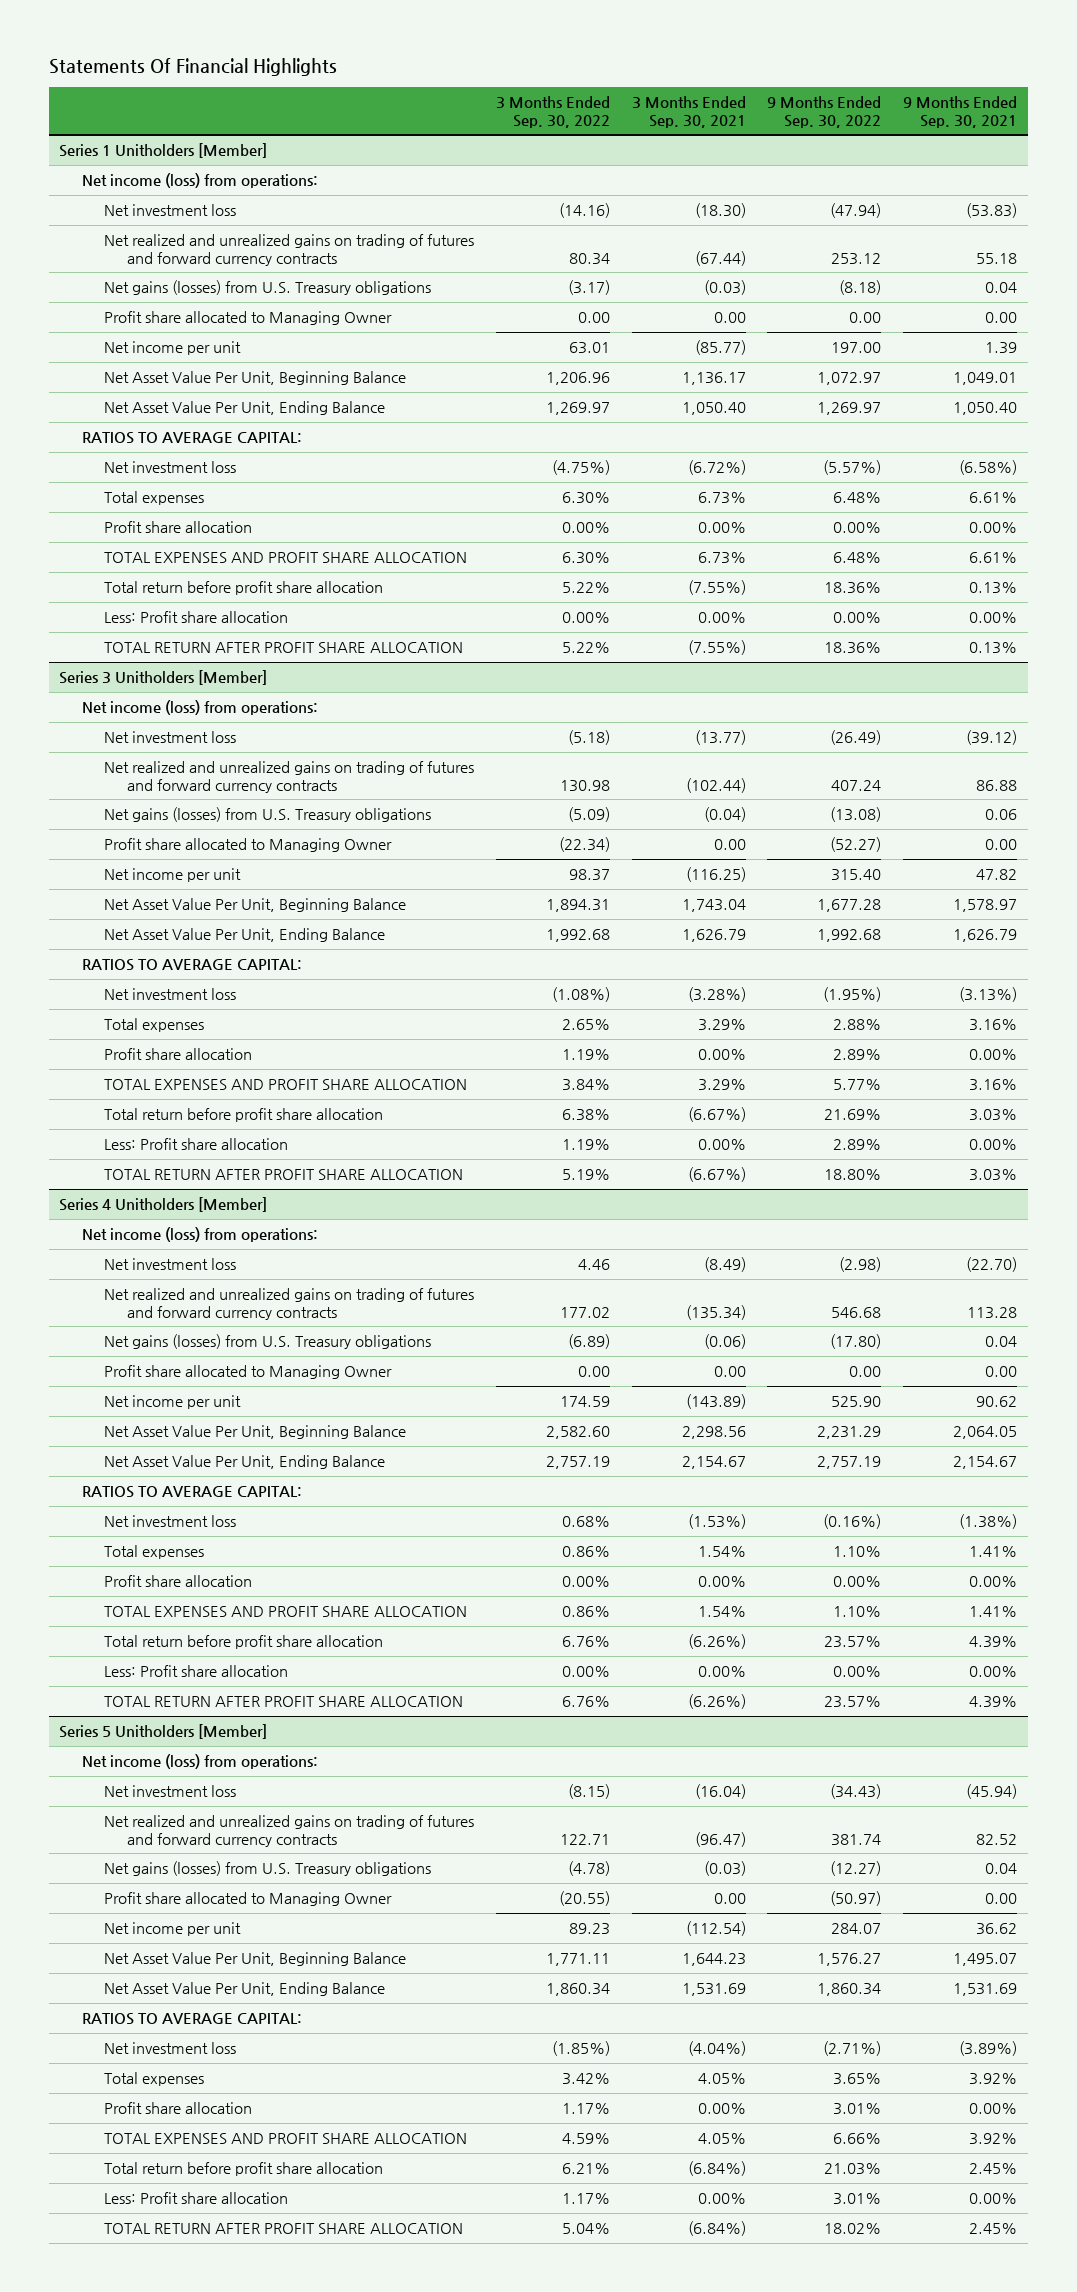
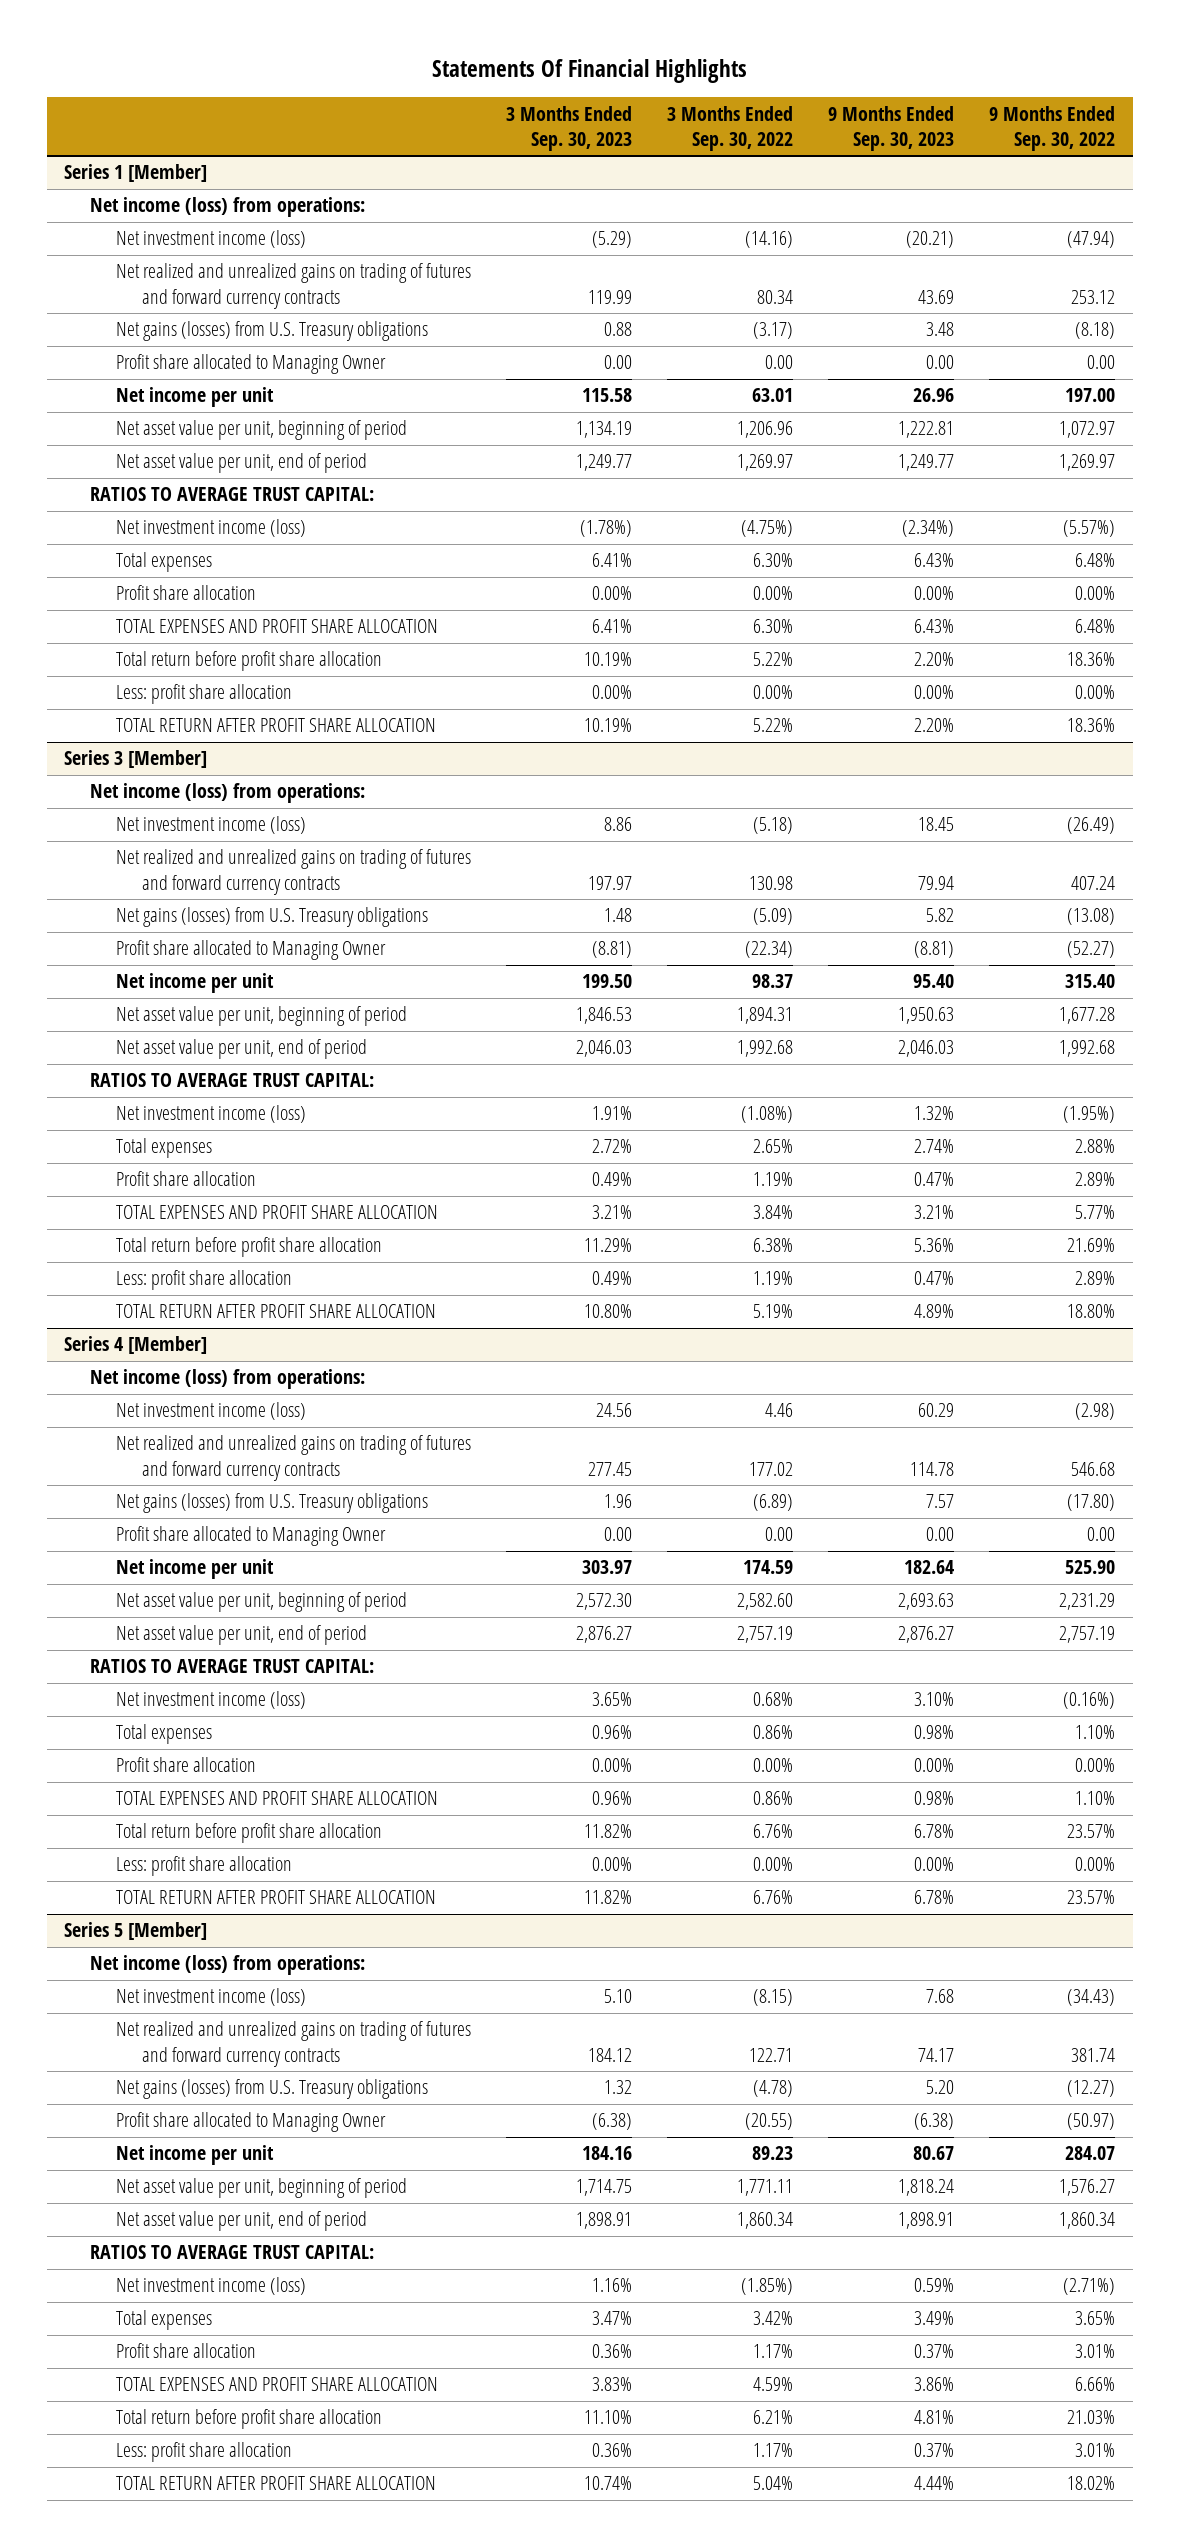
[631,96,746,128] 3 Months Ended Sep. 30, 2021 -> none
[903,96,1018,128] 9 Months Ended Sep. 30, 2021 -> none
none -> [505,105,632,152] 3 Months Ended Sep. 30, 2023
none -> [828,105,955,152] 9 Months Ended Sep. 30, 2023
[59,143,268,159] Series 1 Unitholders [Member] -> [64,164,208,183] Series 1 [Member]
[104,204,237,217] Net investment loss -> [115,230,306,249] Net investment income (loss)
[104,371,407,386] Net Asset Value Per Unit, Beginning Balance -> [115,420,407,441] Net asset value per unit, beginning of period
[104,401,386,416] Net Asset Value Per Unit, Ending Balance -> [115,453,367,474] Net asset value per unit, end of period
[81,432,302,445] RATIOS TO AVERAGE CAPITAL: -> [89,487,374,502] RATIOS TO AVERAGE TRUST CAPITAL:
[104,461,237,474] Net investment loss -> [115,519,306,538] Net investment income (loss)
[104,611,289,624] Less: Profit share allocation -> [115,684,292,705] Less: profit share allocation
[59,670,268,686] Series 3 Unitholders [Member] -> [64,750,208,769] Series 3 [Member]
[104,731,237,744] Net investment loss -> [115,816,306,835] Net investment income (loss)
[104,898,407,913] Net Asset Value Per Unit, Beginning Balance -> [115,1006,407,1027] Net asset value per unit, beginning of period
[104,928,386,943] Net Asset Value Per Unit, Ending Balance -> [115,1039,367,1060] Net asset value per unit, end of period
[81,959,302,972] RATIOS TO AVERAGE CAPITAL: -> [89,1073,374,1088] RATIOS TO AVERAGE TRUST CAPITAL:
[104,988,237,1001] Net investment loss -> [115,1105,306,1124] Net investment income (loss)
[104,1138,289,1151] Less: Profit share allocation -> [115,1270,292,1291] Less: profit share allocation
[59,1197,268,1213] Series 4 Unitholders [Member] -> [64,1336,208,1355] Series 4 [Member]
[104,1258,237,1271] Net investment loss -> [115,1402,306,1421] Net investment income (loss)
[104,1425,407,1440] Net Asset Value Per Unit, Beginning Balance -> [115,1592,407,1613] Net asset value per unit, beginning of period
[104,1455,386,1470] Net Asset Value Per Unit, Ending Balance -> [115,1625,367,1646] Net asset value per unit, end of period
[81,1486,302,1499] RATIOS TO AVERAGE CAPITAL: -> [89,1659,374,1674] RATIOS TO AVERAGE TRUST CAPITAL:
[104,1515,237,1528] Net investment loss -> [115,1691,306,1710] Net investment income (loss)
[104,1665,289,1678] Less: Profit share allocation -> [115,1856,292,1877] Less: profit share allocation
[59,1724,268,1740] Series 5 Unitholders [Member] -> [64,1922,208,1941] Series 5 [Member]
[104,1785,237,1798] Net investment loss -> [115,1988,306,2007] Net investment income (loss)
[104,1952,407,1967] Net Asset Value Per Unit, Beginning Balance -> [115,2178,407,2199] Net asset value per unit, beginning of period
[104,1982,386,1997] Net Asset Value Per Unit, Ending Balance -> [115,2211,367,2232] Net asset value per unit, end of period
[81,2013,302,2026] RATIOS TO AVERAGE CAPITAL: -> [89,2245,374,2260] RATIOS TO AVERAGE TRUST CAPITAL:
[104,2042,237,2055] Net investment loss -> [115,2277,306,2296] Net investment income (loss)
[104,2192,289,2205] Less: Profit share allocation -> [115,2442,292,2463] Less: profit share allocation

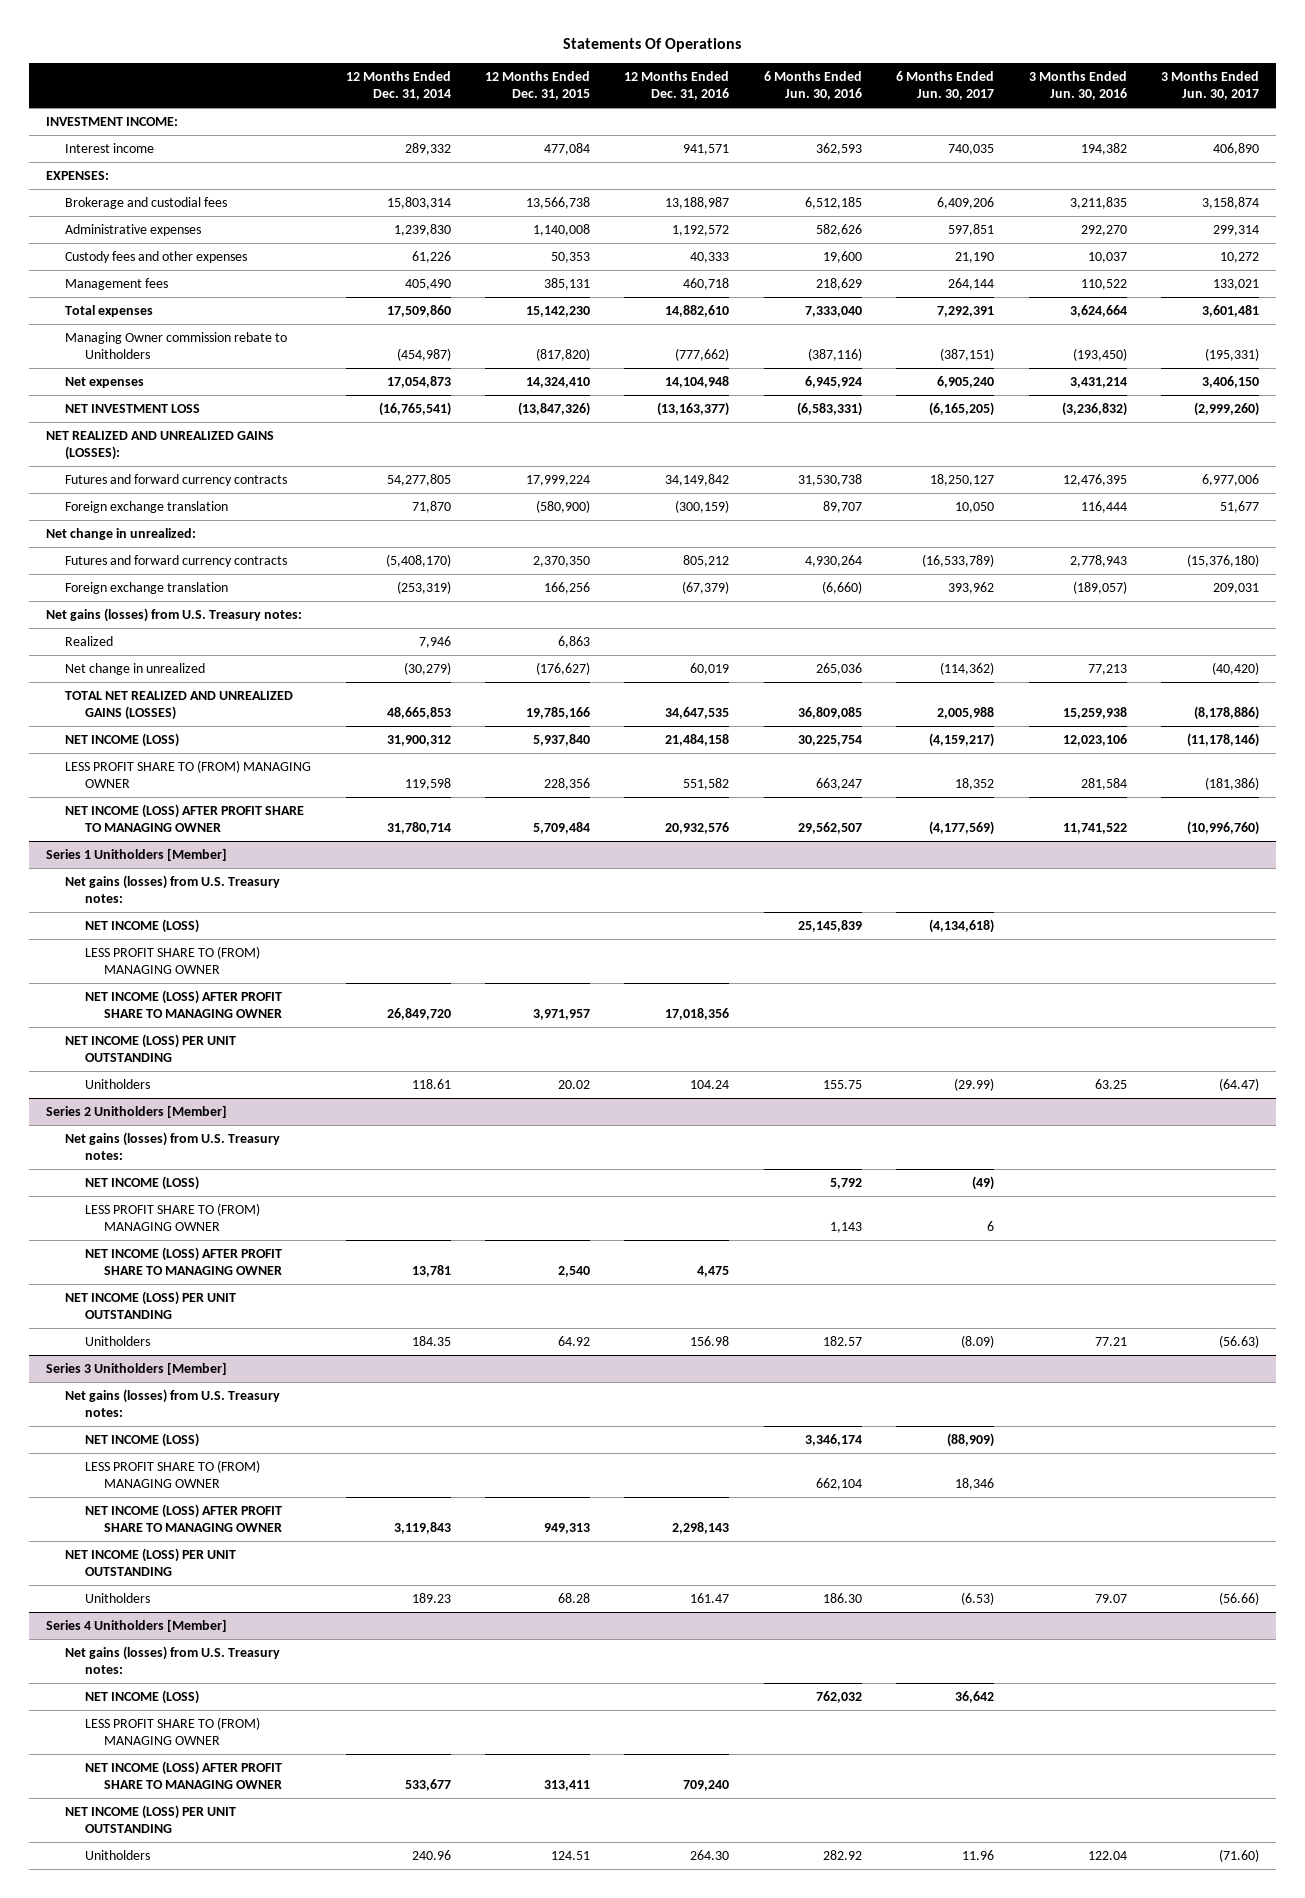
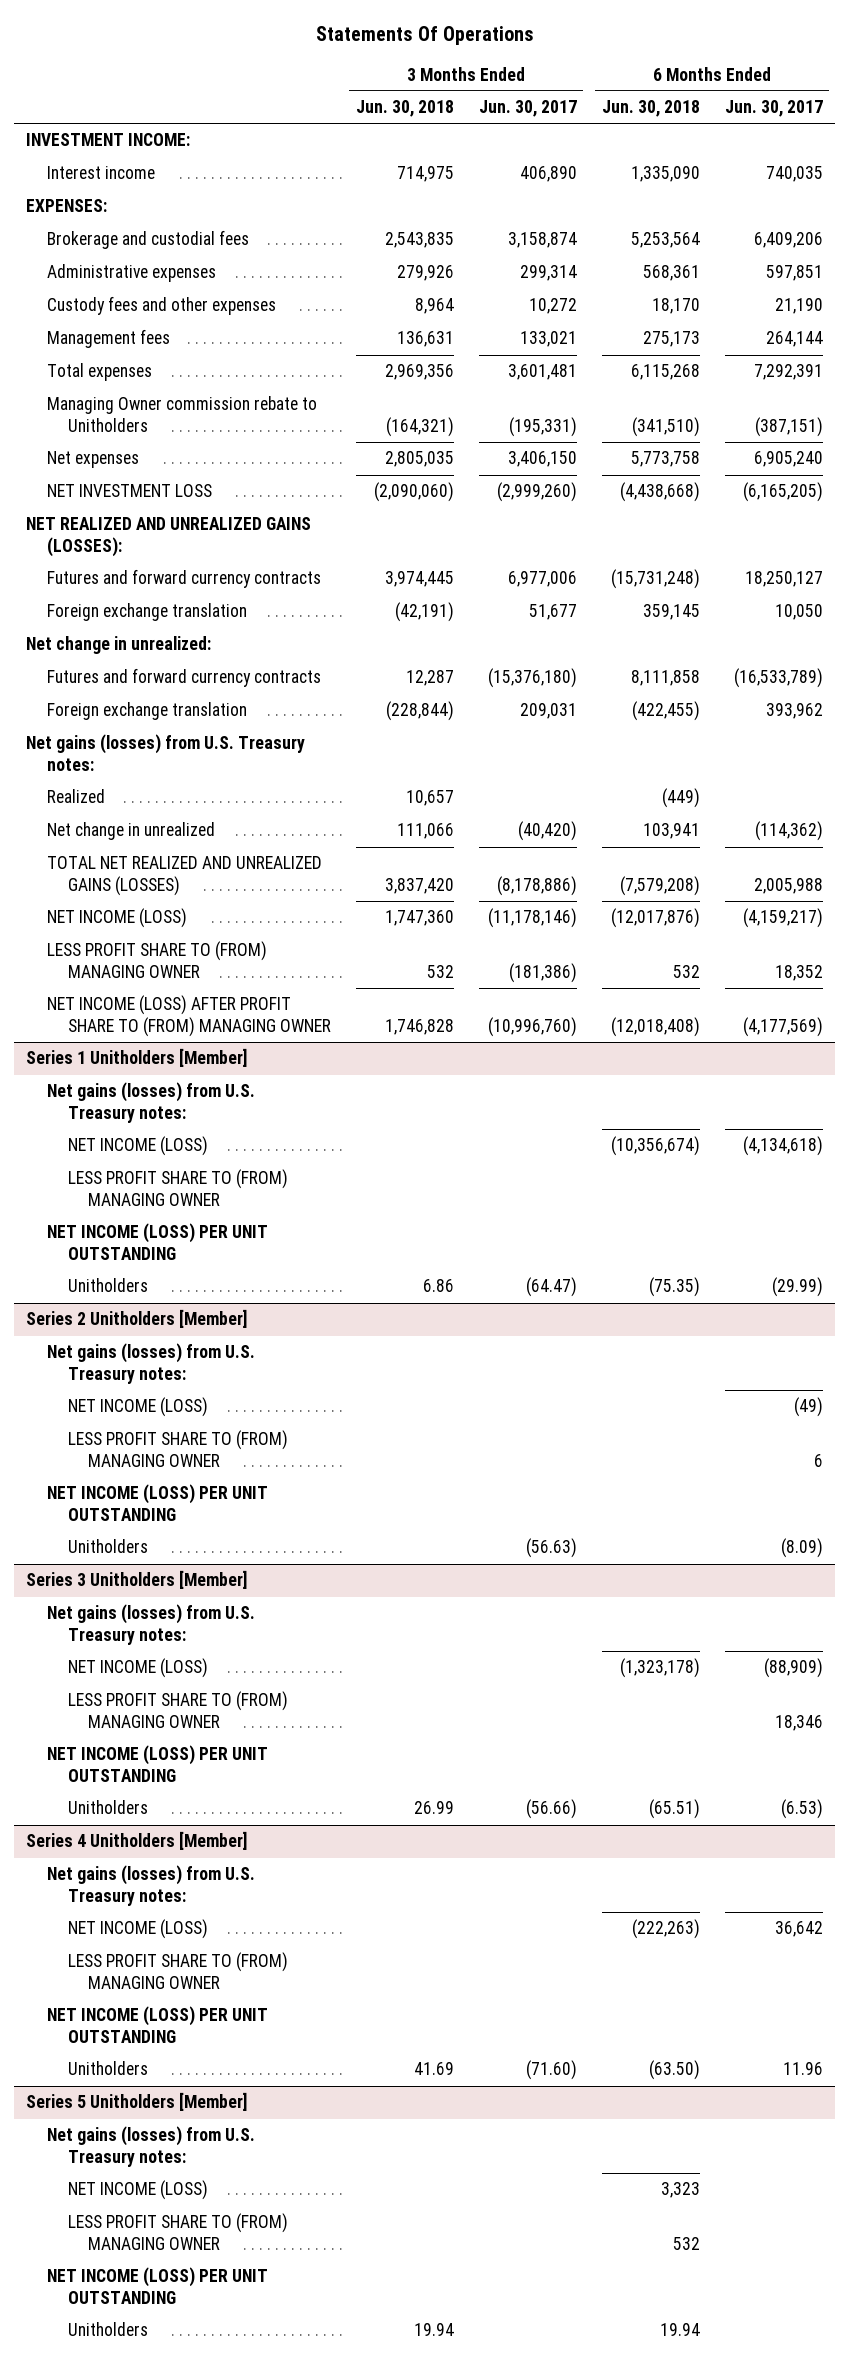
[345,70,451,100] 12 Months Ended Dec. 31, 2014 -> none
[485,70,591,100] 12 Months Ended Dec. 31, 2015 -> none
[624,70,730,100] 12 Months Ended Dec. 31, 2016 -> none
[763,70,862,100] 6 Months Ended Jun. 30, 2016 -> none
[1028,70,1127,100] 3 Months Ended Jun. 30, 2016 -> none
none -> [355,100,454,118] Jun. 30, 2018
none -> [601,100,700,118] Jun. 30, 2018
[65,804,305,832] NET INCOME (LOSS) AFTER PROFIT SHARE TO MANAGING OWNER -> [46,995,331,1038] NET INCOME (LOSS) AFTER PROFIT SHARE TO (FROM) MANAGING OWNER
[84,990,283,1018] NET INCOME (LOSS) AFTER PROFIT SHARE TO MANAGING OWNER -> none
[84,1247,283,1275] NET INCOME (LOSS) AFTER PROFIT SHARE TO MANAGING OWNER -> none
[84,1504,283,1532] NET INCOME (LOSS) AFTER PROFIT SHARE TO MANAGING OWNER -> none
[84,1761,283,1789] NET INCOME (LOSS) AFTER PROFIT SHARE TO MANAGING OWNER -> none
none -> [26,2092,248,2112] Series 5 Unitholders [Member]
none -> [46,2126,255,2168] Net gains (losses) from U.S. Treasury notes:
none -> [67,2180,208,2201] NET INCOME (LOSS)
none -> [67,2213,288,2251] LESS PROFIT SHARE TO (FROM) MANAGING OWNER
none -> [46,2267,268,2305] NET INCOME (LOSS) PER UNIT OUTSTANDING
none -> [67,2322,148,2337] Unitholders

